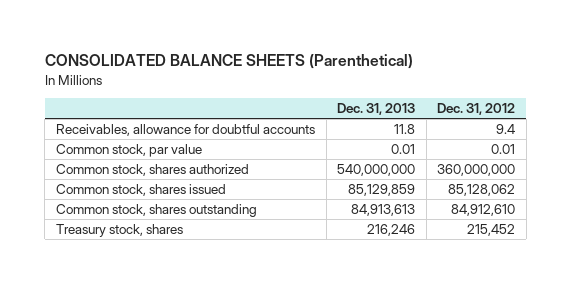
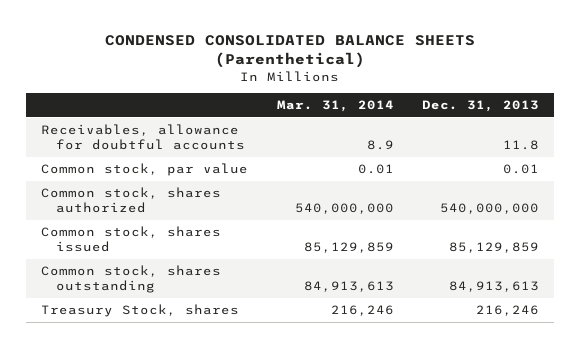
[44,54,413,70] CONSOLIDATED BALANCE SHEETS (Parenthetical) -> [105,35,476,69] CONDENSED CONSOLIDATED BALANCE SHEETS (Parenthetical)
[437,103,516,116] Dec. 31, 2012 -> none
none -> [276,99,394,112] Mar. 31, 2014
[55,224,183,238] Treasury stock, shares -> [40,304,239,318] Treasury Stock, shares

